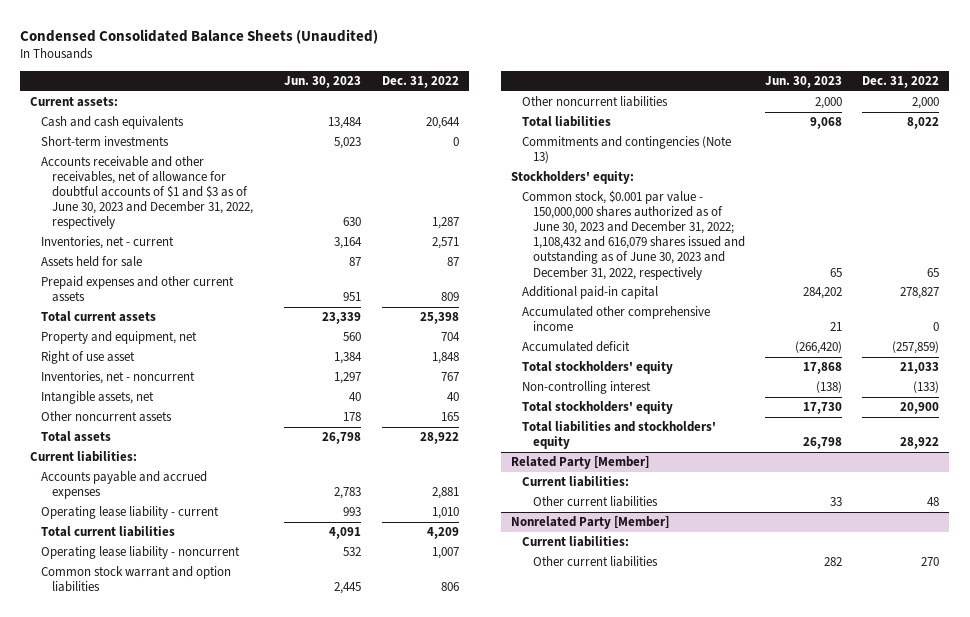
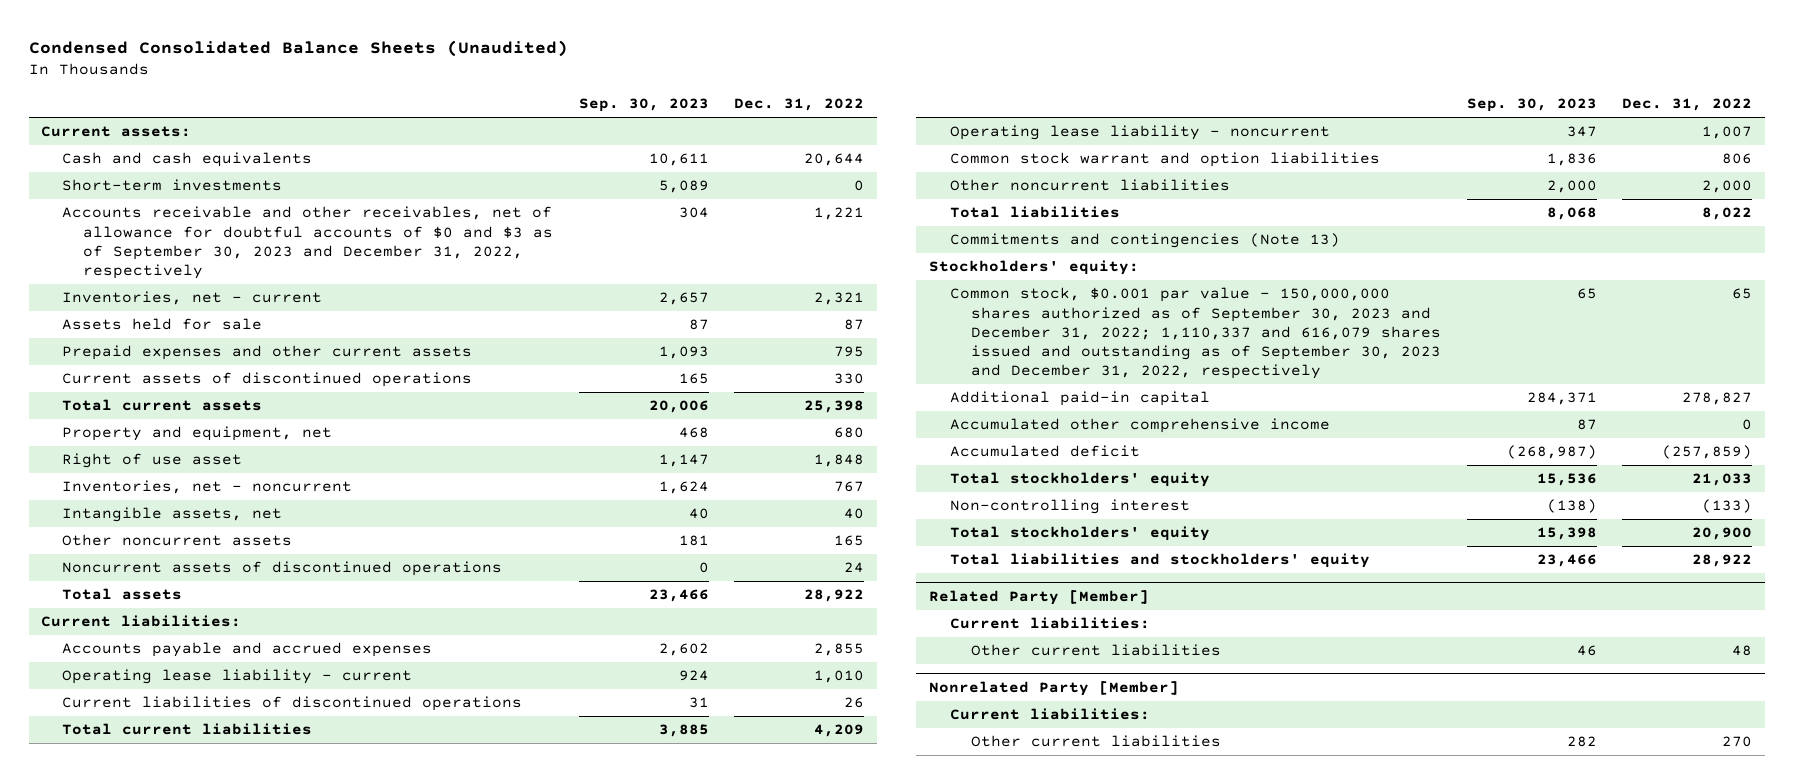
[284,76,362,89] Jun. 30, 2023 -> none
none -> [578,98,709,113] Sep. 30, 2023
[41,156,254,230] Accounts receivable and other receivables, net of allowance for doubtful accounts of $1 and $3 as of June 30, 2023 and December 31, 2022, respectively -> [62,206,554,280] Accounts receivable and other receivables, net of allowance for doubtful accounts of $0 and $3 as of September 30, 2023 and December 31, 2022, respectively
[431,217,459,230] 1,287 -> [814,207,865,221] 1,221
[431,237,459,250] 2,571 -> [814,292,865,306] 2,321
[440,292,459,302] 809 -> [834,346,865,358] 795
none -> [62,372,473,388] Current assets of discontinued operations
[440,332,460,342] 704 -> [834,427,865,439] 680
none -> [62,561,503,577] Noncurrent assets of discontinued operations
[431,487,459,500] 2,881 -> [814,643,865,657] 2,855
none -> [62,696,523,712] Current liabilities of discontinued operations
[522,190,745,280] Common stock, $0.001 par value - 150,000,000 shares authorized as of June 30, 2023 and December 31, 2022; 1,108,432 and 616,079 shares issued and outstanding as of June 30, 2023 and December 31, 2022, respectively -> [950,287,1442,380] Common stock, $0.001 par value - 150,000,000 shares authorized as of September 30, 2023 and December 31, 2022; 1,110,337 and 616,079 shares issued and outstanding as of September 30, 2023 and December 31, 2022, respectively

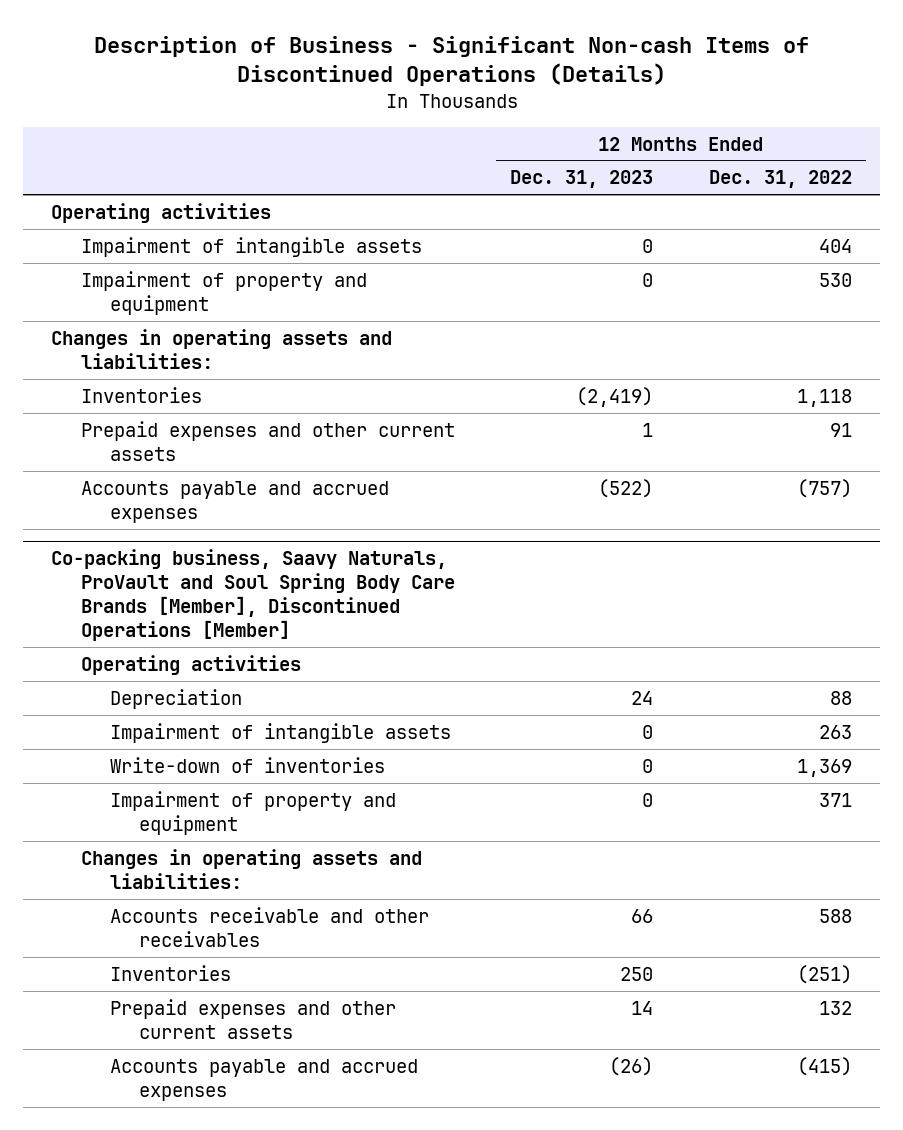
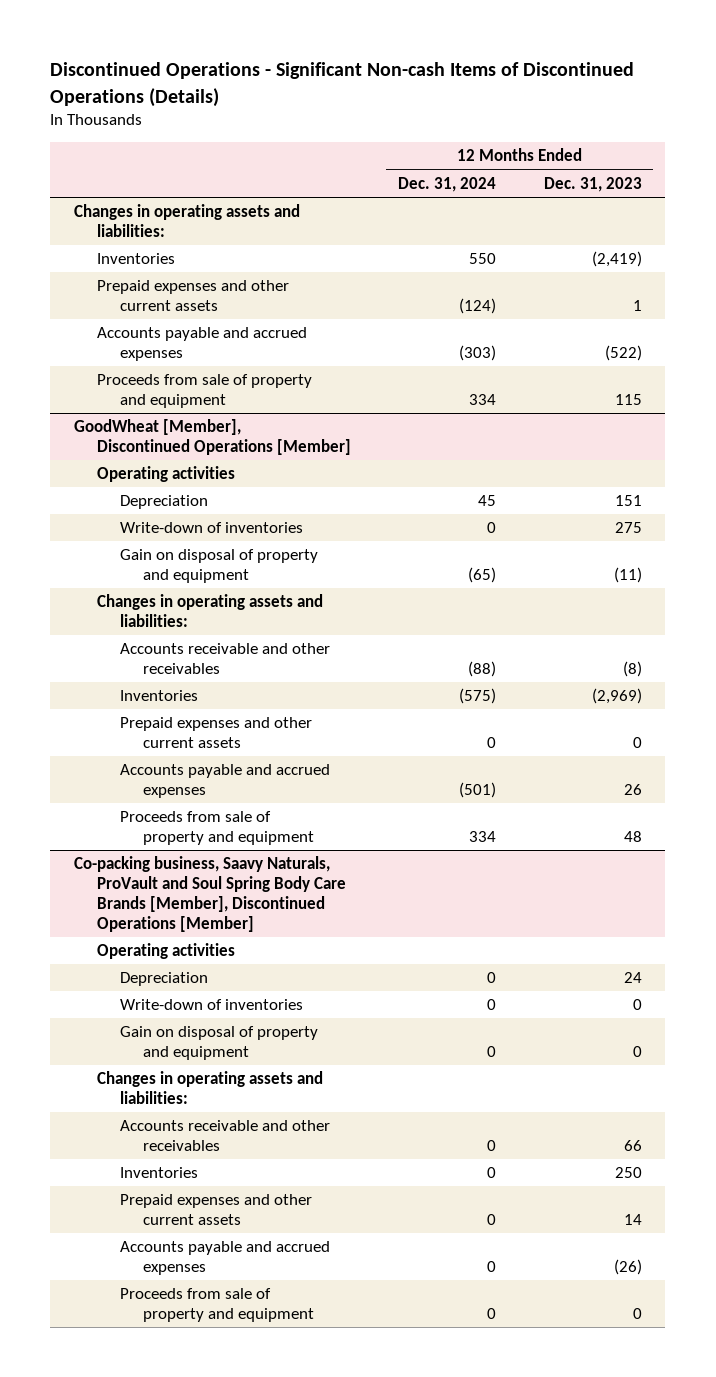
[93,35,809,87] Description of Business - Significant Non-cash Items of Discontinued Operations (Details) -> [50,62,635,107] Discontinued Operations - Significant Non-cash Items of Discontinued Operations (Details)
[709,170,853,189] Dec. 31, 2022 -> none
none -> [398,176,497,192] Dec. 31, 2024
[51,202,272,223] Operating activities -> none
[80,236,422,257] Impairment of intangible assets -> none
[80,270,367,315] Impairment of property and equipment -> none
none -> [96,374,312,409] Proceeds from sale of property and equipment
none -> [73,419,351,456] GoodWheat [Member], Discontinued Operations [Member]
none -> [96,466,235,483] Operating activities
none -> [119,495,208,510] Depreciation
none -> [119,522,303,534] Write-down of inventories
none -> [119,549,318,584] Gain on disposal of property and equipment
none -> [96,594,323,628] Changes in operating assets and liabilities:
none -> [119,643,330,675] Accounts receivable and other receivables
none -> [119,690,198,702] Inventories
none -> [119,717,312,749] Prepaid expenses and other current assets
none -> [119,764,330,799] Accounts payable and accrued expenses
none -> [119,811,314,846] Proceeds from sale of property and equipment
[110,722,452,743] Impairment of intangible assets -> none
[110,790,397,835] Impairment of property and equipment -> [119,1026,318,1061] Gain on disposal of property and equipment
none -> [119,1288,314,1323] Proceeds from sale of property and equipment

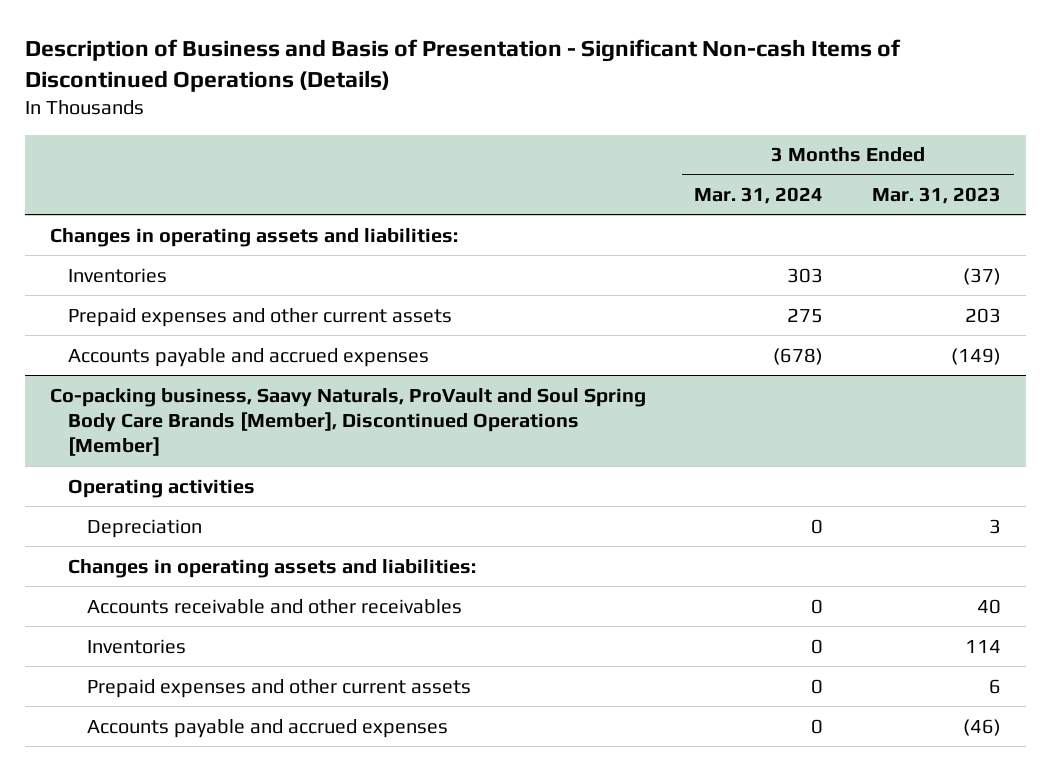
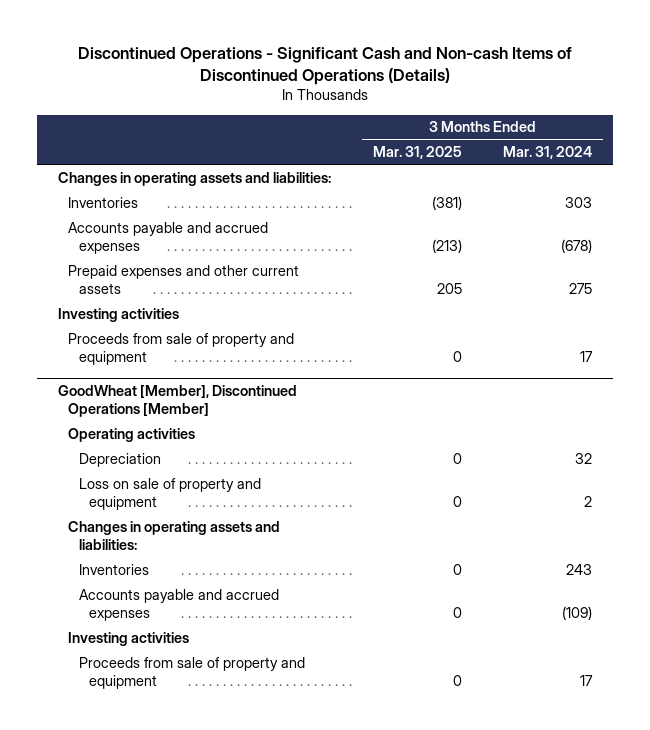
[25,39,902,93] Description of Business and Basis of Presentation - Significant Non-cash Items of Discontinued Operations (Details) -> [78,46,573,85] Discontinued Operations - Significant Cash and Non-cash Items of Discontinued Operations (Details)
[872,186,1002,204] Mar. 31, 2023 -> none
none -> [372,146,462,160] Mar. 31, 2025
[49,387,646,457] Co-packing business, Saavy Naturals, ProVault and Soul Spring Body Care Brands [Member], Discontinued Operations [Member] -> none
[68,307,453,327] Prepaid expenses and other current assets -> [68,264,300,294] Prepaid expenses and other current assets
none -> [57,307,179,322] Investing activities
none -> [68,332,295,365] Proceeds from sale of property and equipment
none -> [57,384,297,417] GoodWheat [Member], Discontinued Operations [Member]
[811,518,824,534] 0 -> [575,452,593,464] 32
none -> [78,477,261,510] Loss on sale of property and equipment
[87,598,463,614] Accounts receivable and other receivables -> none
[87,678,472,698] Prepaid expenses and other current assets -> none
[811,638,824,654] 0 -> [566,563,593,575] 243
[811,718,824,734] 0 -> [562,605,593,620] (109)
none -> [68,631,190,646] Investing activities
none -> [78,656,305,689] Proceeds from sale of property and equipment

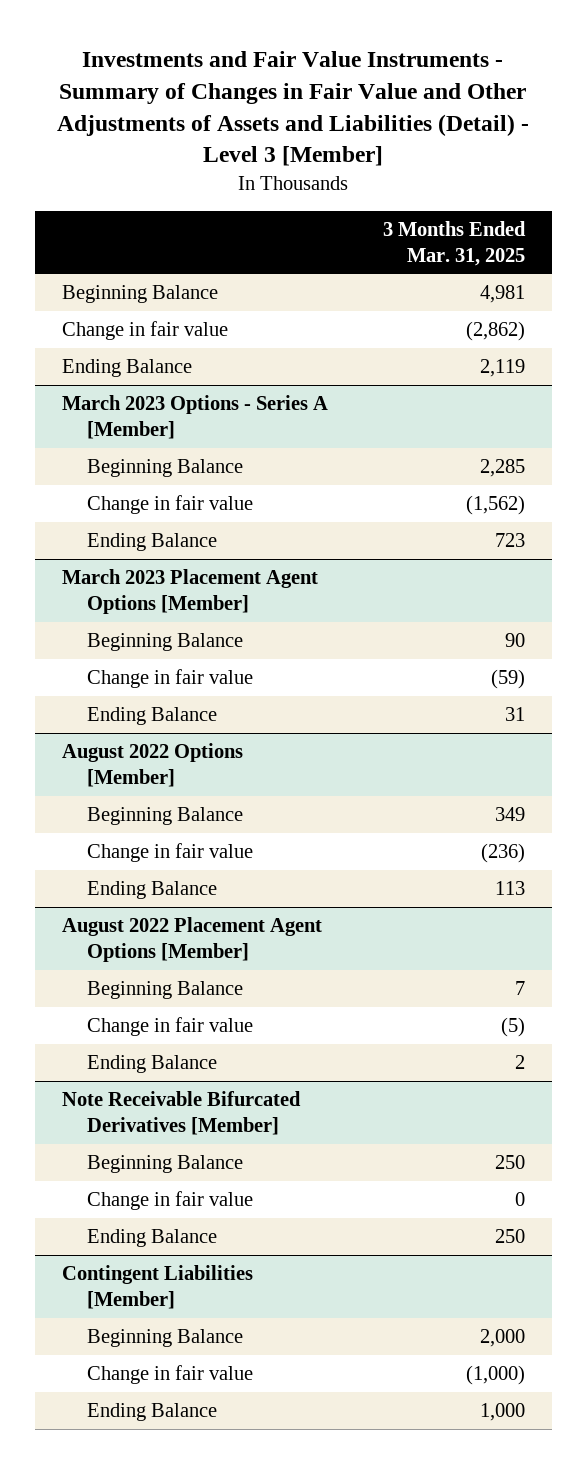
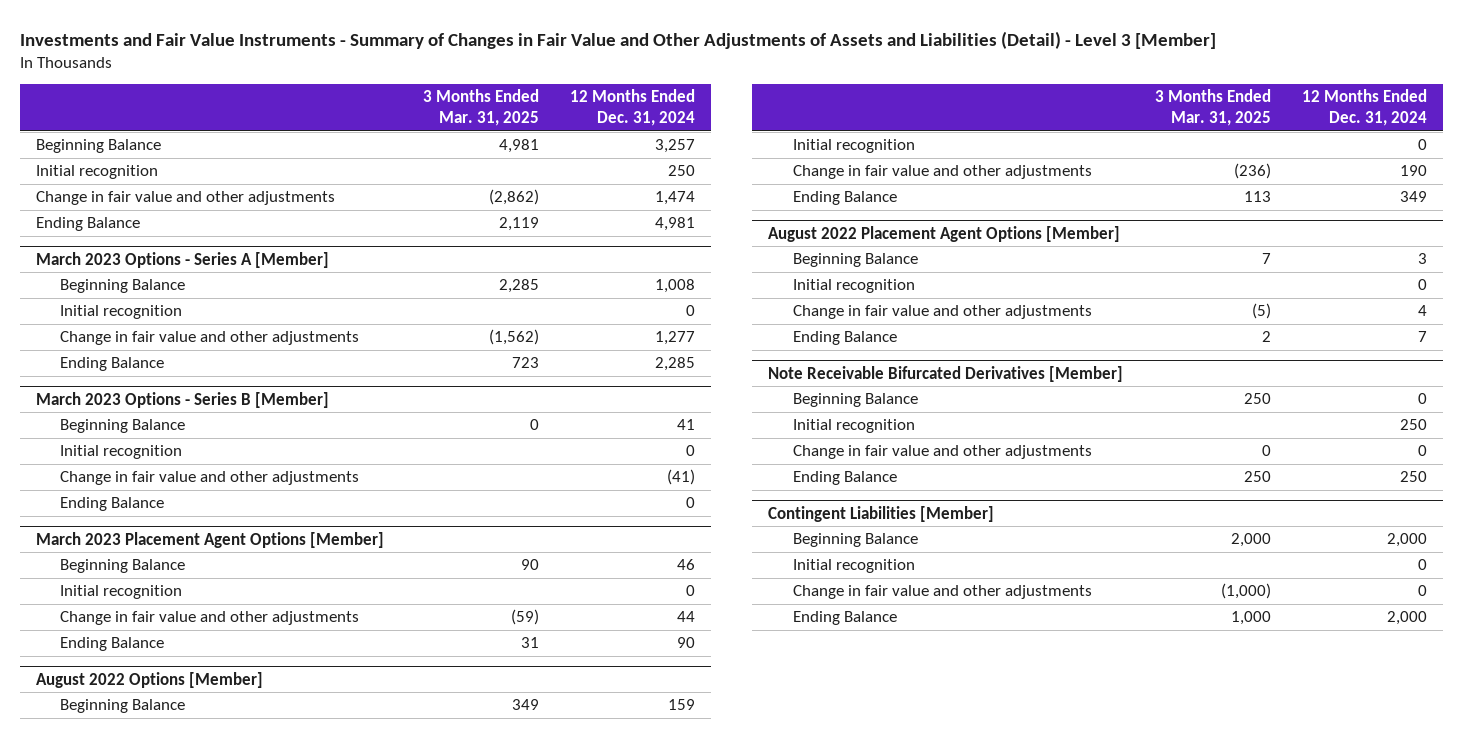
none -> [570,89,696,127] 12 Months Ended Dec. 31, 2024
none -> [35,165,158,180] Initial recognition
[62,320,229,340] Change in fair value -> [35,191,335,206] Change in fair value and other adjustments
none -> [60,305,183,320] Initial recognition
[86,494,253,514] Change in fair value -> [60,331,360,346] Change in fair value and other adjustments
none -> [35,391,329,408] March 2023 Options - Series B [Member]
none -> [60,419,186,434] Beginning Balance
none -> [60,445,183,460] Initial recognition
none -> [60,471,360,486] Change in fair value and other adjustments
none -> [60,497,165,512] Ending Balance
none -> [60,585,183,600] Initial recognition
[86,668,253,688] Change in fair value -> [60,611,360,626] Change in fair value and other adjustments
none -> [792,139,915,154] Initial recognition
[86,842,253,862] Change in fair value -> [792,165,1092,180] Change in fair value and other adjustments
none -> [792,279,915,294] Initial recognition
[86,1016,253,1036] Change in fair value -> [792,305,1092,320] Change in fair value and other adjustments
none -> [792,419,915,434] Initial recognition
[86,1190,253,1210] Change in fair value -> [792,445,1092,460] Change in fair value and other adjustments
none -> [792,559,915,574] Initial recognition
[86,1364,253,1384] Change in fair value -> [792,585,1092,600] Change in fair value and other adjustments

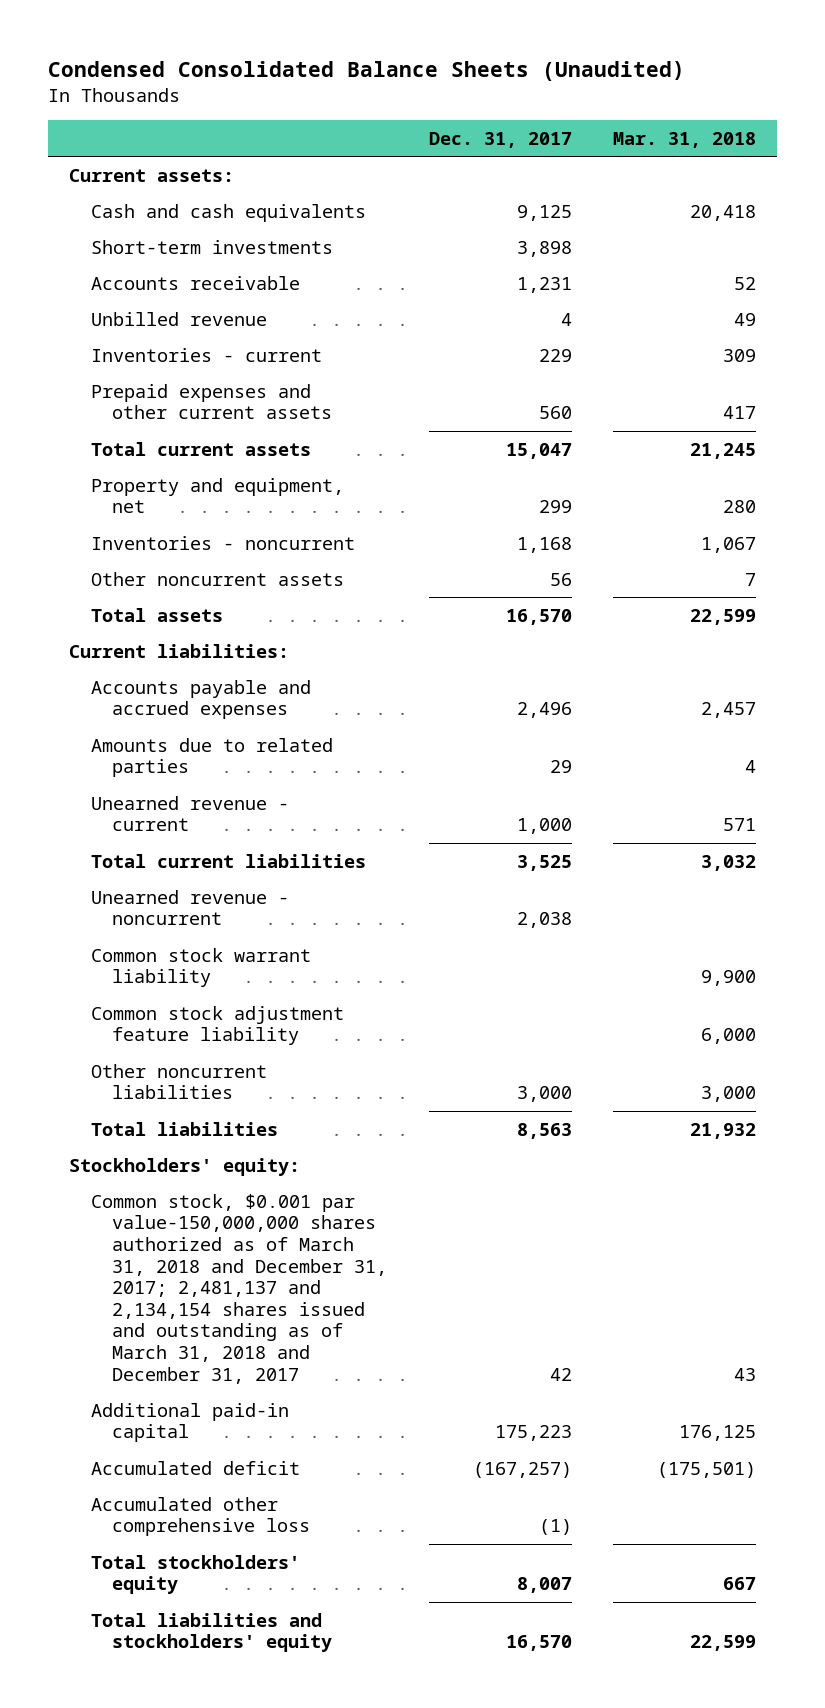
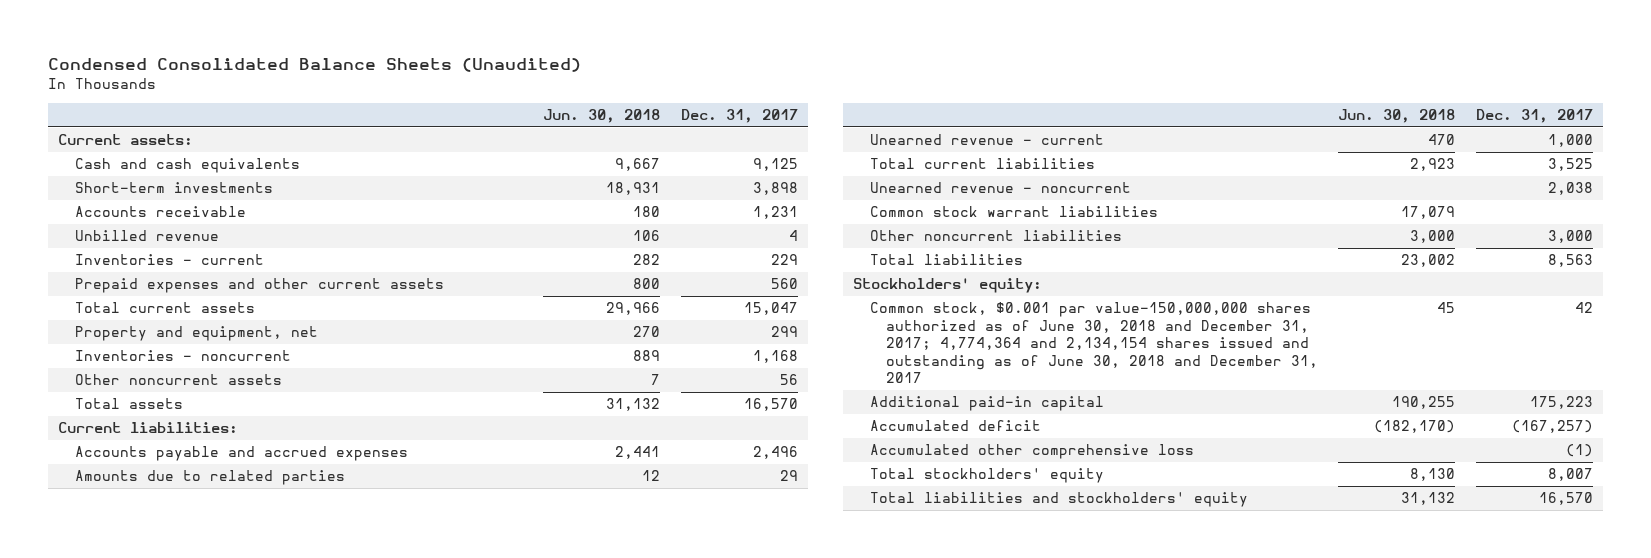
[612,131,756,148] Mar. 31, 2018 -> none
none -> [543,109,661,124] Jun. 30, 2018
[90,1005,344,1046] Common stock adjustment feature liability -> none
[90,947,311,988] Common stock warrant liability -> [869,206,1158,218] Common stock warrant liabilities
[90,1193,388,1384] Common stock, $0.001 par value-150,000,000 shares authorized as of March 31, 2018 and December 31, 2017; 2,481,137 and 2,134,154 shares issued and outstanding as of March 31, 2018 and December 31, 2017 -> [869,302,1318,384] Common stock, $0.001 par value-150,000,000 shares authorized as of June 30, 2018 and December 31, 2017; 4,774,364 and 2,134,154 shares issued and outstanding as of June 30, 2018 and December 31, 2017

